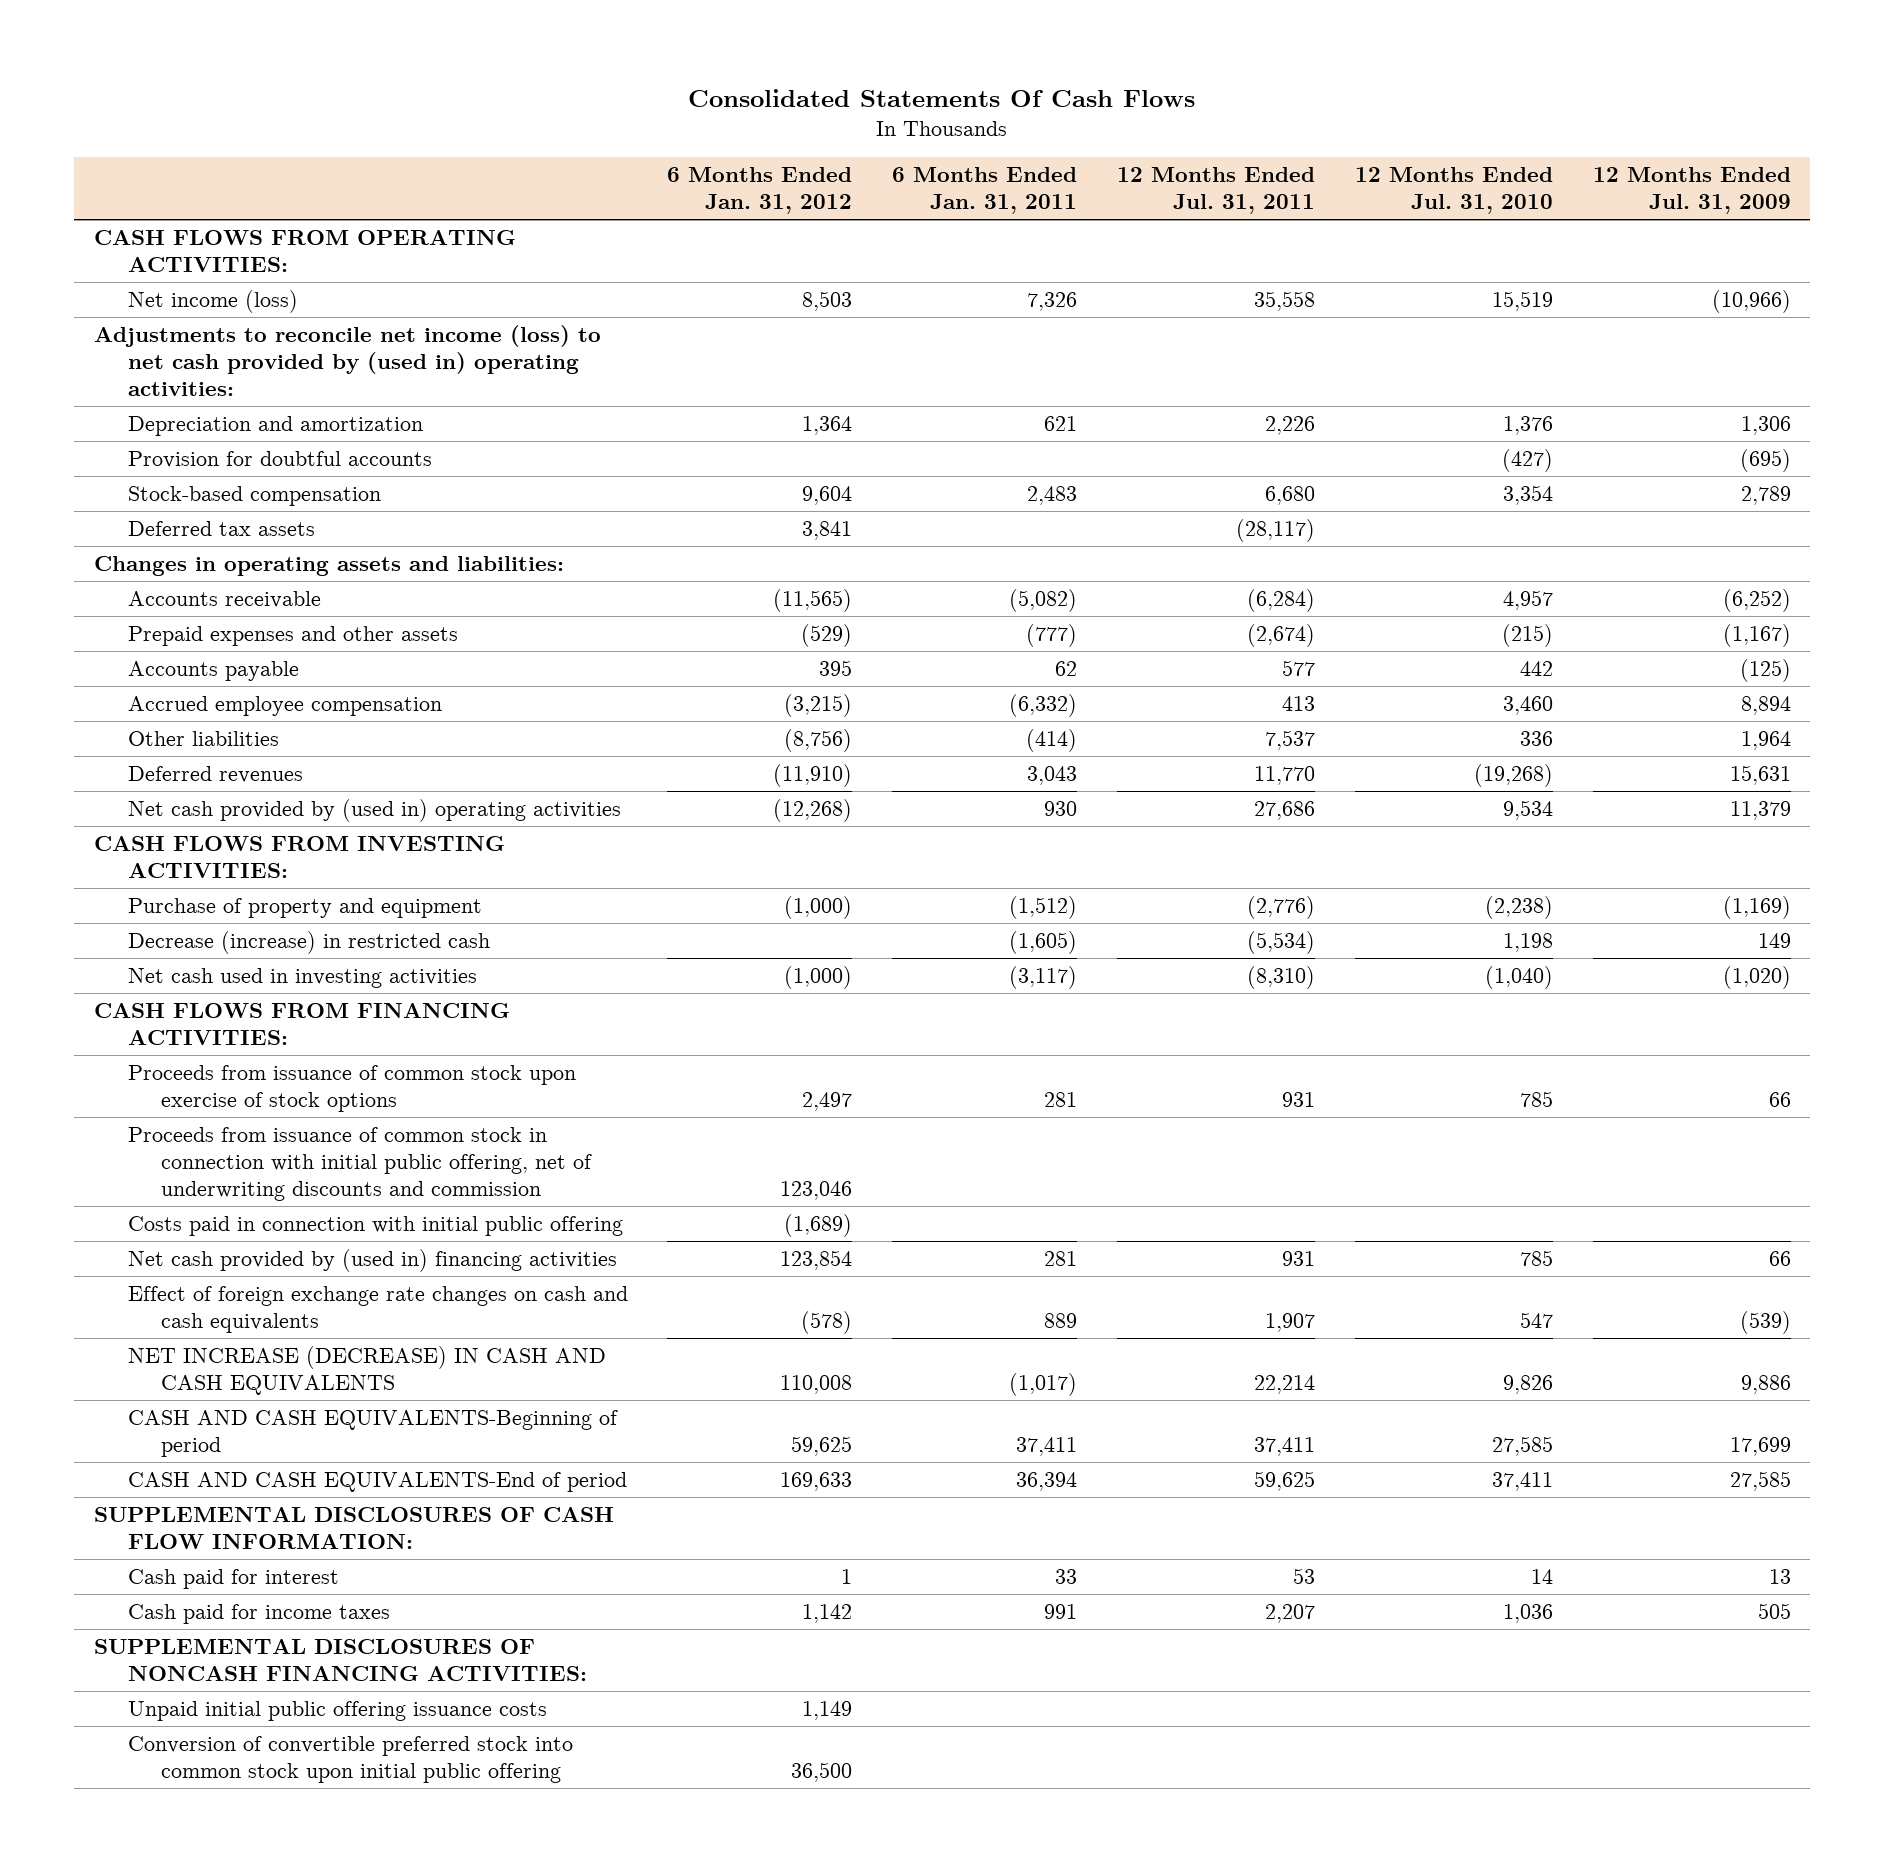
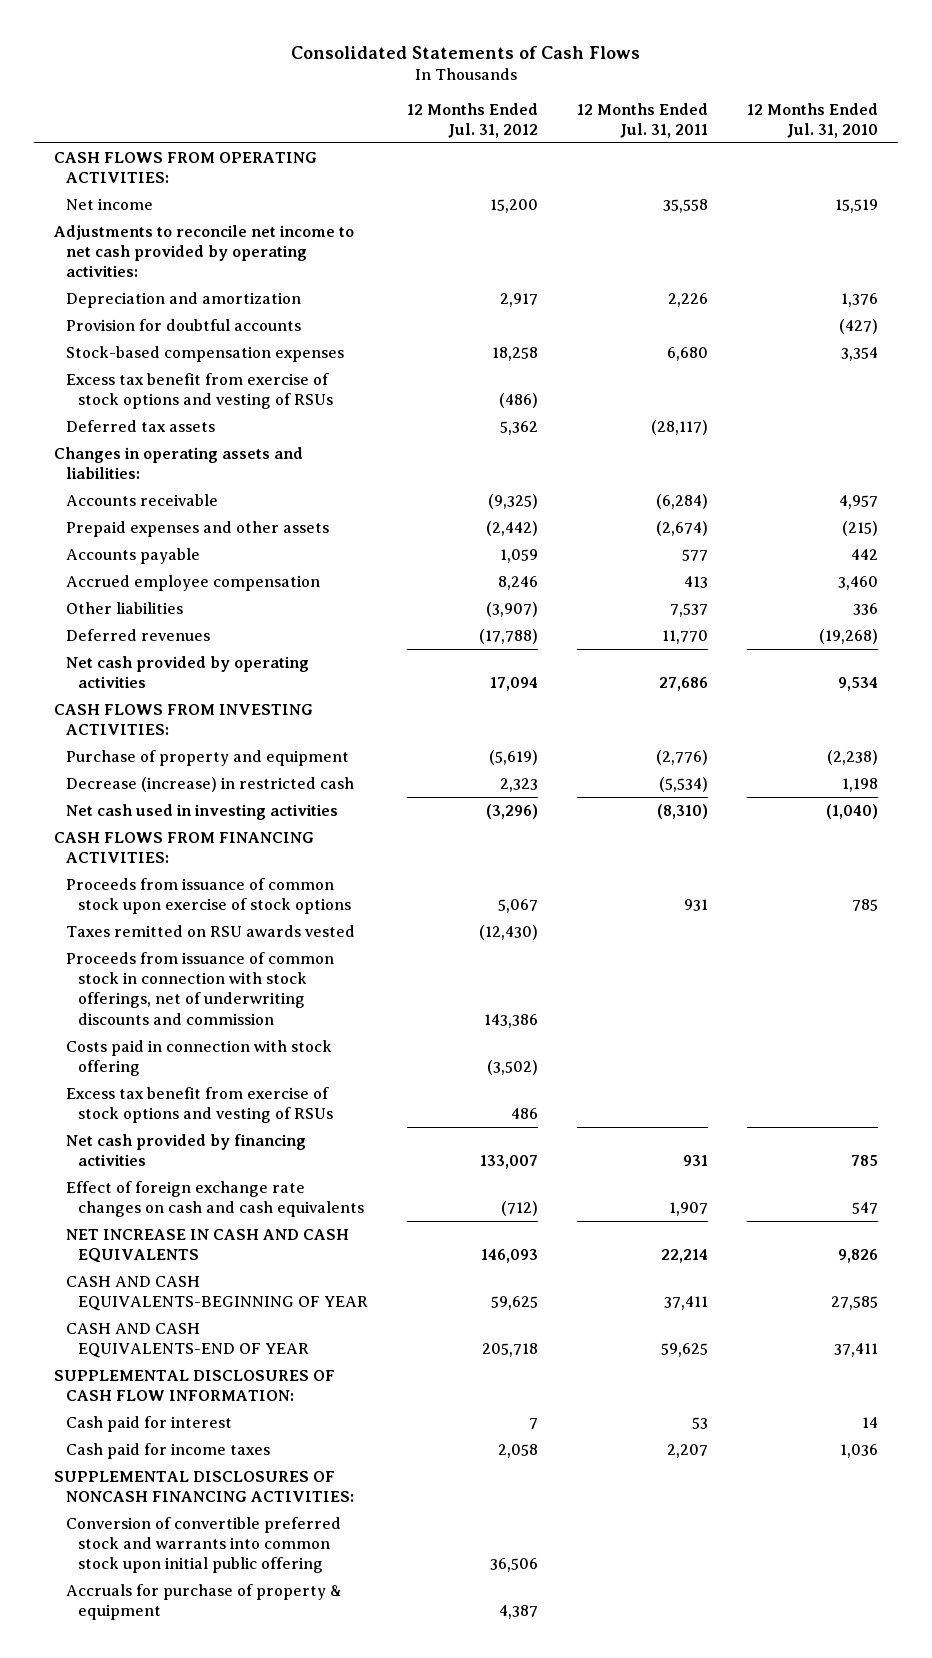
[688,89,1196,108] Consolidated Statements Of Cash Flows -> [290,45,640,59] Consolidated Statements of Cash Flows
[667,167,853,215] 6 Months Ended Jan. 31, 2012 -> none
[892,167,1078,215] 6 Months Ended Jan. 31, 2011 -> none
[1592,167,1791,215] 12 Months Ended Jul. 31, 2009 -> none
none -> [406,102,538,138] 12 Months Ended Jul. 31, 2012
[127,289,298,313] Net income (loss) -> [65,197,153,210] Net income
[93,324,601,396] Adjustments to reconcile net income (loss) to net cash provided by (used in) operating activities: -> [53,224,354,278] Adjustments to reconcile net income to net cash provided by operating activities:
[127,485,381,506] Stock-based compensation -> [65,345,344,362] Stock-based compensation expenses
none -> [65,372,333,410] Excess tax benefit from exercise of stock options and vesting of RSUs
[127,798,621,822] Net cash provided by (used in) operating activities -> [65,655,309,689] Net cash provided by operating activities
none -> [65,924,355,937] Taxes remitted on RSU awards vested
[127,1126,593,1201] Proceeds from issuance of common stock in connection with initial public offering, net of underwriting discounts and commission -> [65,951,334,1025] Proceeds from issuance of common stock in connection with stock offerings, net of underwriting discounts and commission
[127,1215,623,1236] Costs paid in connection with initial public offering -> [65,1039,332,1077] Costs paid in connection with stock offering
none -> [65,1086,333,1124] Excess tax benefit from exercise of stock options and vesting of RSUs
[127,1248,617,1272] Net cash provided by (used in) financing activities -> [65,1133,306,1167] Net cash provided by financing activities
[127,1345,606,1395] NET INCREASE (DECREASE) IN CASH AND CASH EQUIVALENTS -> [65,1228,349,1264] NET INCREASE IN CASH AND CASH EQUIVALENTS
[127,1409,618,1457] CASH AND CASH EQUIVALENTS-Beginning of period -> [65,1275,368,1312] CASH AND CASH EQUIVALENTS-BEGINNING OF YEAR
[127,1471,627,1492] CASH AND CASH EQUIVALENTS-End of period -> [65,1322,309,1359] CASH AND CASH EQUIVALENTS-END OF YEAR
[127,1700,547,1721] Unpaid initial public offering issuance costs -> none
[127,1735,573,1783] Conversion of convertible preferred stock into common stock upon initial public offering -> [65,1516,341,1574] Conversion of convertible preferred stock and warrants into common stock upon initial public offering
none -> [65,1583,342,1621] Accruals for purchase of property & equipment

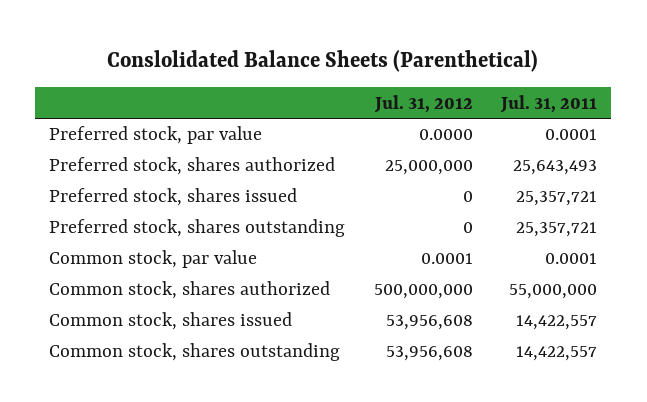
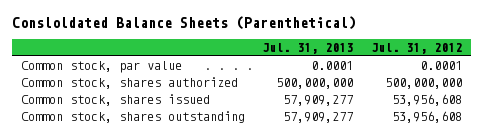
[107,49,539,72] Conslolidated Balance Sheets (Parenthetical) -> [11,16,356,31] Consloldated Balance Sheets (Parenthetical)
[500,94,598,113] Jul. 31, 2011 -> none
none -> [262,42,354,54] Jul. 31, 2013
[49,126,263,145] Preferred stock, par value -> none
[49,157,336,176] Preferred stock, shares authorized -> none
[49,188,298,207] Preferred stock, shares issued -> none
[49,219,346,238] Preferred stock, shares outstanding -> none

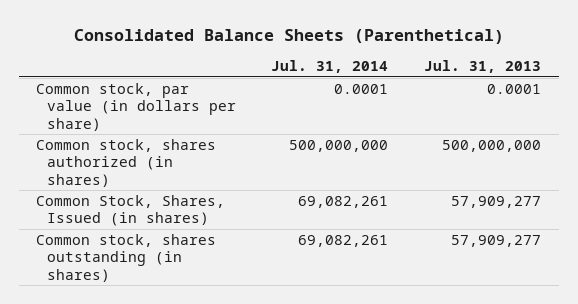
[11,16,356,31] Consloldated Balance Sheets (Parenthetical) -> [73,28,504,44] Consolidated Balance Sheets (Parenthetical)
[370,42,462,54] Jul. 31, 2012 -> none
none -> [271,60,389,74] Jul. 31, 2014
[20,61,182,74] Common stock, par value -> [36,82,236,131] Common stock, par value (in dollars per share)
[20,77,238,90] Common stock, shares authorized -> [36,138,217,187] Common stock, shares authorized (in shares)
[20,94,210,107] Common stock, shares issued -> [36,194,226,227] Common Stock, Shares, Issued (in shares)
[20,111,245,124] Common stock, shares outstanding -> [36,233,217,282] Common stock, shares outstanding (in shares)

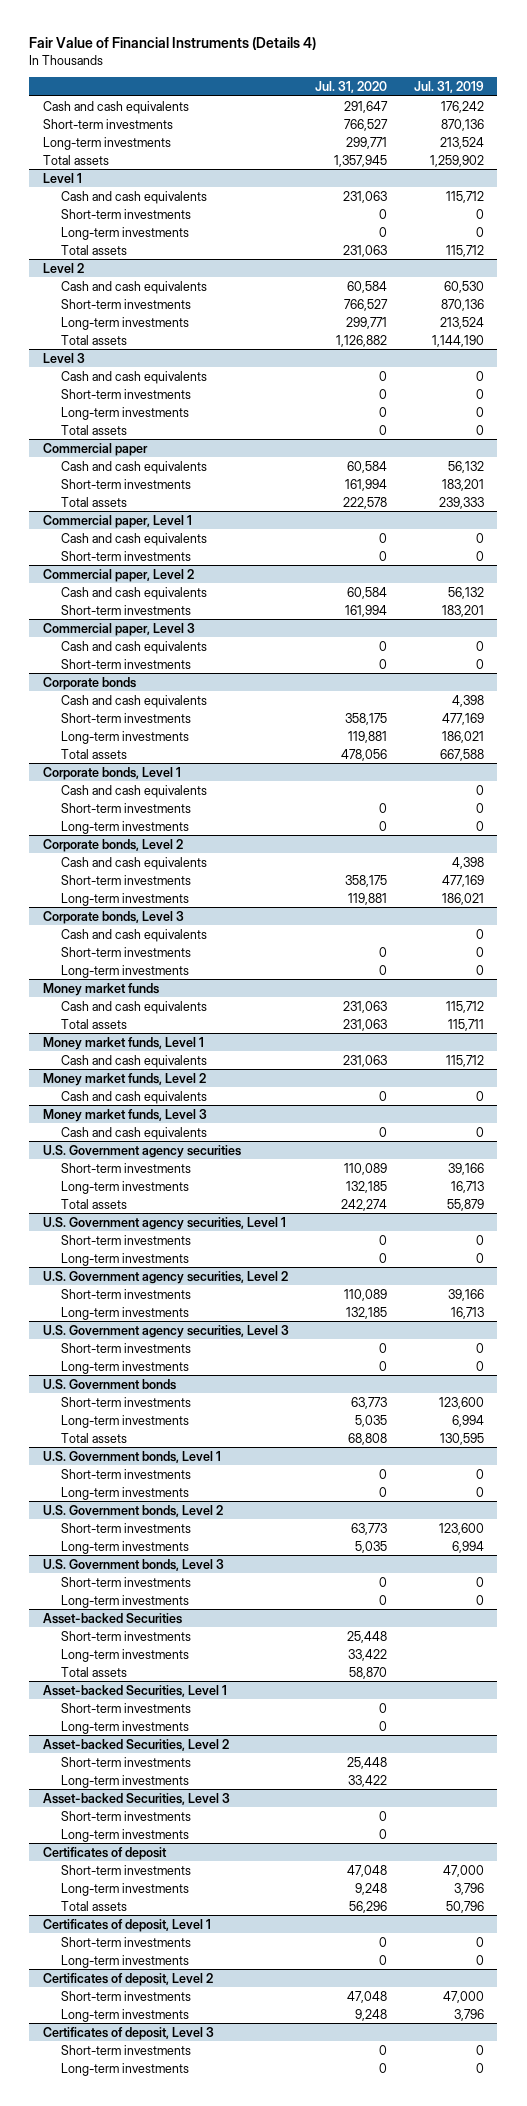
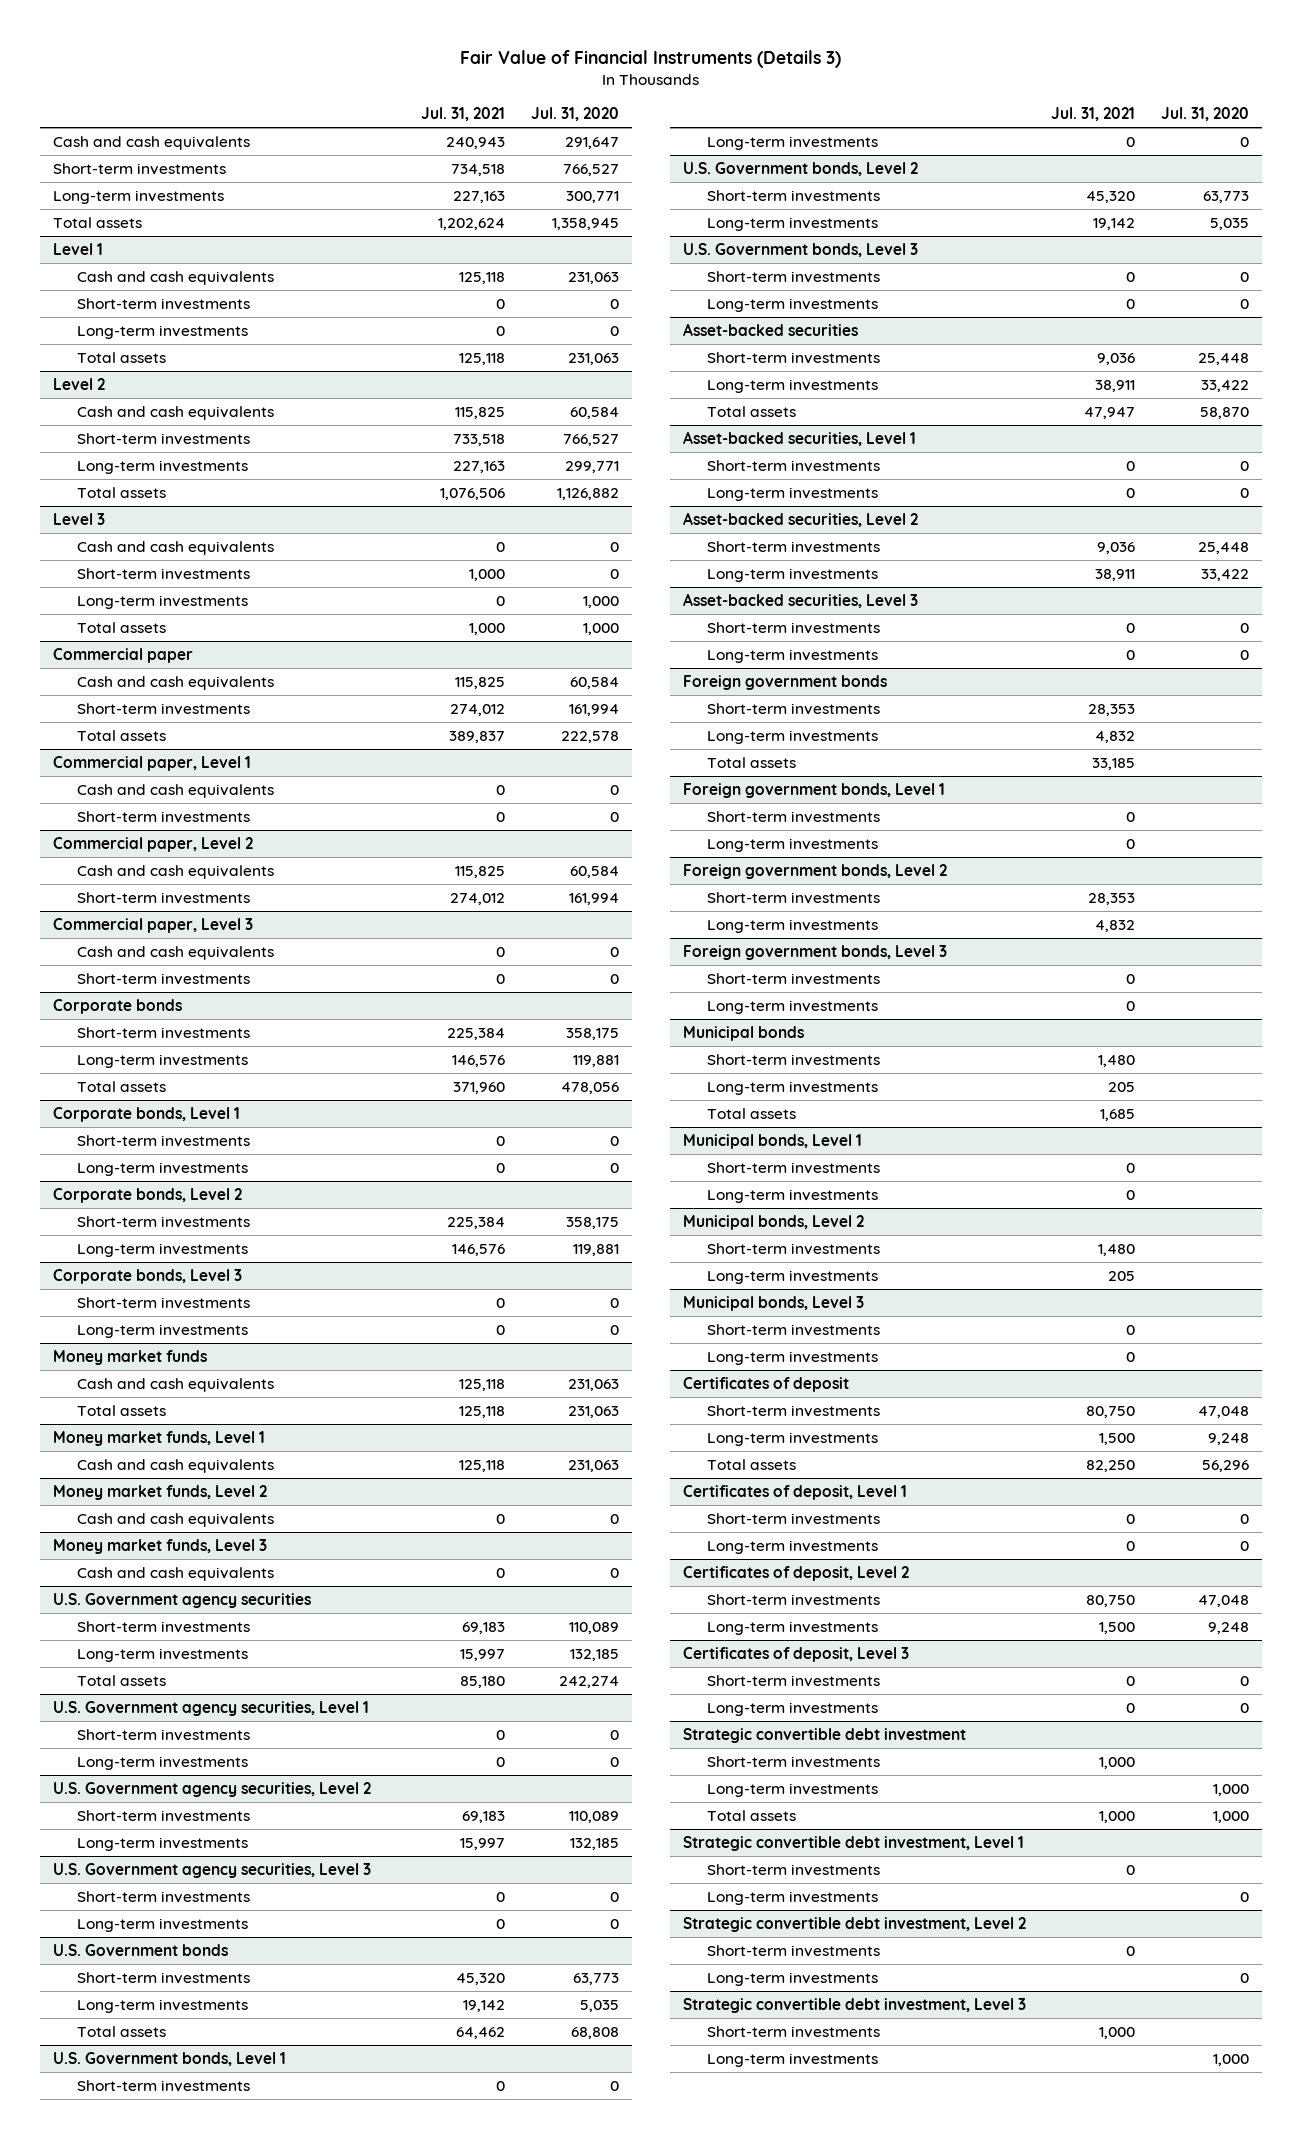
[29,37,317,51] Fair Value of Financial Instruments (Details 4) -> [459,50,841,69] Fair Value of Financial Instruments (Details 3)
[413,80,484,93] Jul. 31, 2019 -> none
none -> [421,107,506,122] Jul. 31, 2021
[346,136,388,149] 299,771 -> [565,191,619,204] 300,771
[334,154,388,167] 1,357,945 -> [551,218,619,231] 1,358,945
[379,406,388,417] 0 -> [582,596,619,609] 1,000
[379,424,388,435] 0 -> [582,623,619,636] 1,000
[61,694,208,708] Cash and cash equivalents -> none
[61,784,208,798] Cash and cash equivalents -> none
[61,856,208,870] Cash and cash equivalents -> none
[61,928,208,942] Cash and cash equivalents -> none
[42,1612,182,1624] Asset-backed Securities -> [682,323,858,337] Asset-backed securities
[42,1684,227,1697] Asset-backed Securities, Level 1 -> [682,431,916,447] Asset-backed securities, Level 1
[42,1738,229,1751] Asset-backed Securities, Level 2 -> [682,512,918,528] Asset-backed securities, Level 2
[42,1792,230,1805] Asset-backed Securities, Level 3 -> [682,593,918,609] Asset-backed securities, Level 3
none -> [682,675,887,691] Foreign government bonds
none -> [707,703,881,716] Short-term investments
none -> [707,730,879,745] Long-term investments
none -> [707,757,797,769] Total assets
none -> [682,783,945,799] Foreign government bonds, Level 1
none -> [707,811,881,824] Short-term investments
none -> [707,838,879,853] Long-term investments
none -> [682,864,947,880] Foreign government bonds, Level 2
none -> [707,892,881,905] Short-term investments
none -> [707,919,879,934] Long-term investments
none -> [682,945,947,961] Foreign government bonds, Level 3
none -> [707,973,881,986] Short-term investments
none -> [707,1000,879,1015] Long-term investments
none -> [682,1026,804,1042] Municipal bonds
none -> [707,1054,881,1067] Short-term investments
none -> [707,1081,879,1096] Long-term investments
none -> [707,1108,797,1120] Total assets
none -> [682,1134,862,1150] Municipal bonds, Level 1
none -> [707,1162,881,1175] Short-term investments
none -> [707,1189,879,1204] Long-term investments
none -> [682,1215,864,1231] Municipal bonds, Level 2
none -> [707,1243,881,1256] Short-term investments
none -> [707,1270,879,1285] Long-term investments
none -> [682,1296,864,1312] Municipal bonds, Level 3
none -> [707,1324,881,1337] Short-term investments
none -> [707,1351,879,1366] Long-term investments
none -> [682,1728,966,1744] Strategic convertible debt investment
none -> [707,1756,881,1769] Short-term investments
none -> [707,1783,879,1798] Long-term investments
none -> [707,1810,797,1822] Total assets
none -> [682,1836,1024,1852] Strategic convertible debt investment, Level 1
none -> [707,1864,881,1877] Short-term investments
none -> [707,1891,879,1906] Long-term investments
none -> [682,1917,1026,1933] Strategic convertible debt investment, Level 2
none -> [707,1945,881,1958] Short-term investments
none -> [707,1972,879,1987] Long-term investments
none -> [682,1998,1026,2014] Strategic convertible debt investment, Level 3
none -> [707,2026,881,2039] Short-term investments
none -> [707,2053,879,2068] Long-term investments

